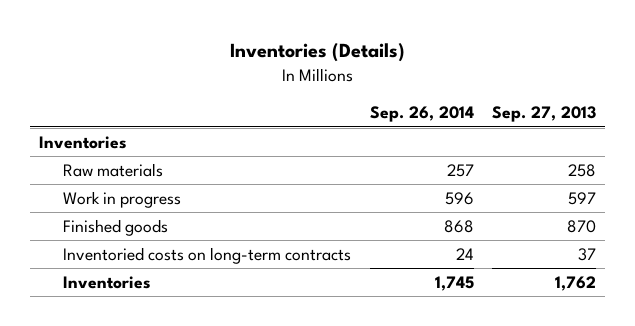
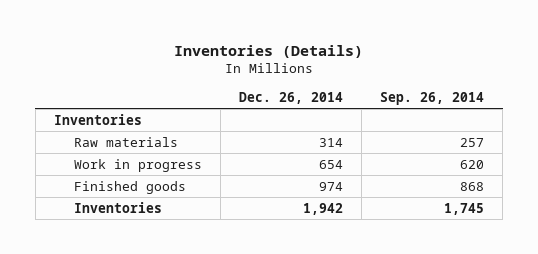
[491,106,596,123] Sep. 27, 2013 -> none
none -> [238,92,343,105] Dec. 26, 2014
[444,191,474,205] 596 -> [460,159,485,169] 620
[63,246,352,264] Inventoried costs on long-term contracts -> none

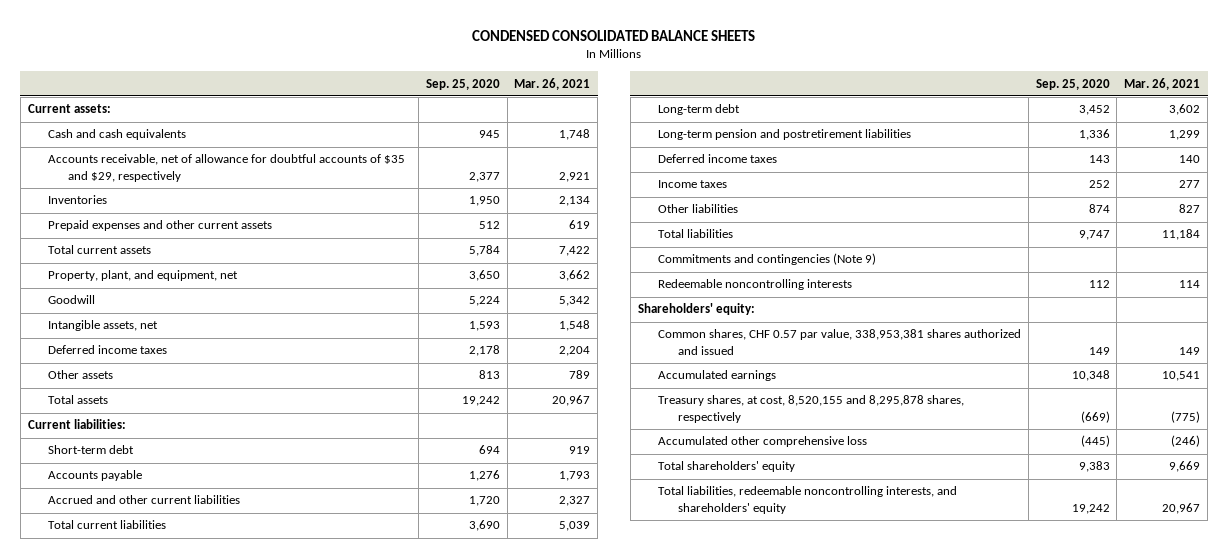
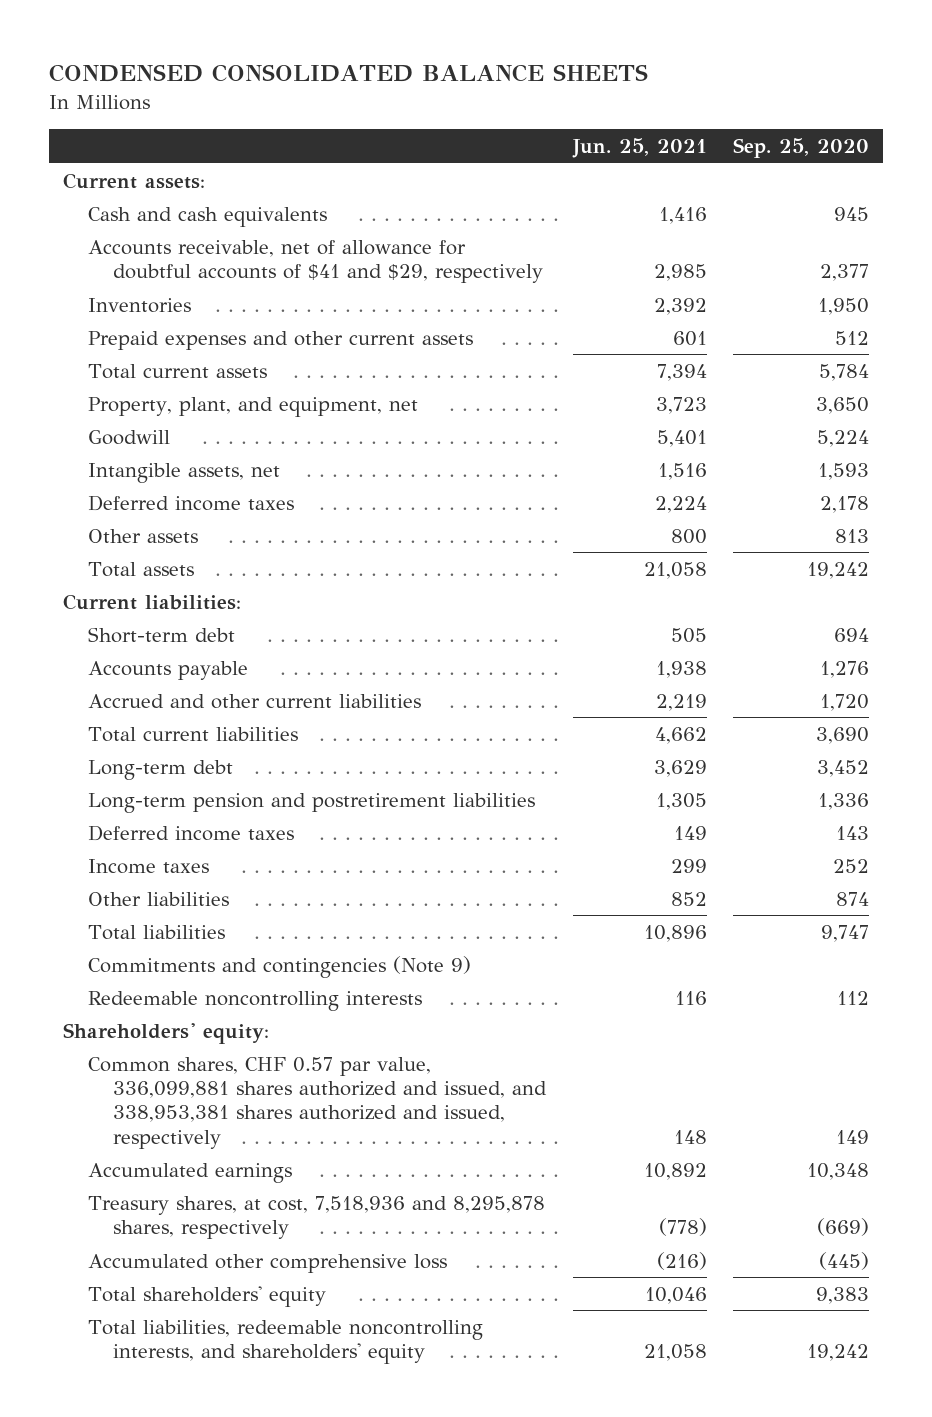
[514,77,591,90] Mar. 26, 2021 -> none
none -> [571,138,707,159] Jun. 25, 2021
[48,154,406,182] Accounts receivable, net of allowance for doubtful accounts of $35 and $29, respectively -> [87,239,544,284] Accounts receivable, net of allowance for doubtful accounts of $41 and $29, respectively
[657,329,1021,355] Common shares, CHF 0.57 par value, 338,953,381 shares authorized and issued -> [87,1056,548,1149] Common shares, CHF 0.57 par value, 336,099,881 shares authorized and issued, and 338,953,381 shares authorized and issued, respectively
[657,395,964,423] Treasury shares, at cost, 8,520,155 and 8,295,878 shares, respectively -> [87,1195,545,1240] Treasury shares, at cost, 7,518,936 and 8,295,878 shares, respectively

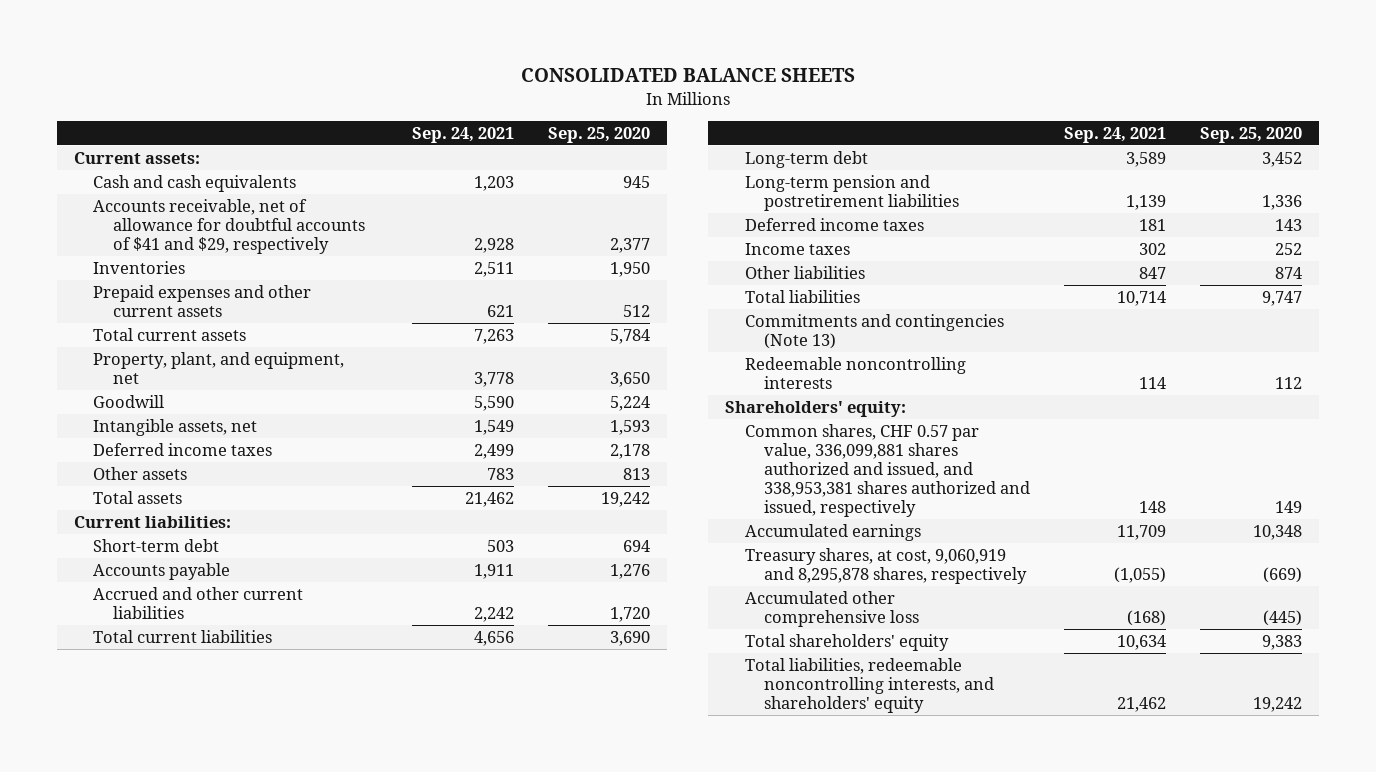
[49,64,649,83] CONDENSED CONSOLIDATED BALANCE SHEETS -> [520,68,855,83] CONSOLIDATED BALANCE SHEETS
[571,138,707,159] Jun. 25, 2021 -> none
none -> [412,127,515,144] Sep. 24, 2021
[87,955,471,978] Commitments and contingencies (Note 9) -> [744,313,1004,349] Commitments and contingencies (Note 13)
[87,1195,545,1240] Treasury shares, at cost, 7,518,936 and 8,295,878 shares, respectively -> [744,547,1028,584] Treasury shares, at cost, 9,060,919 and 8,295,878 shares, respectively

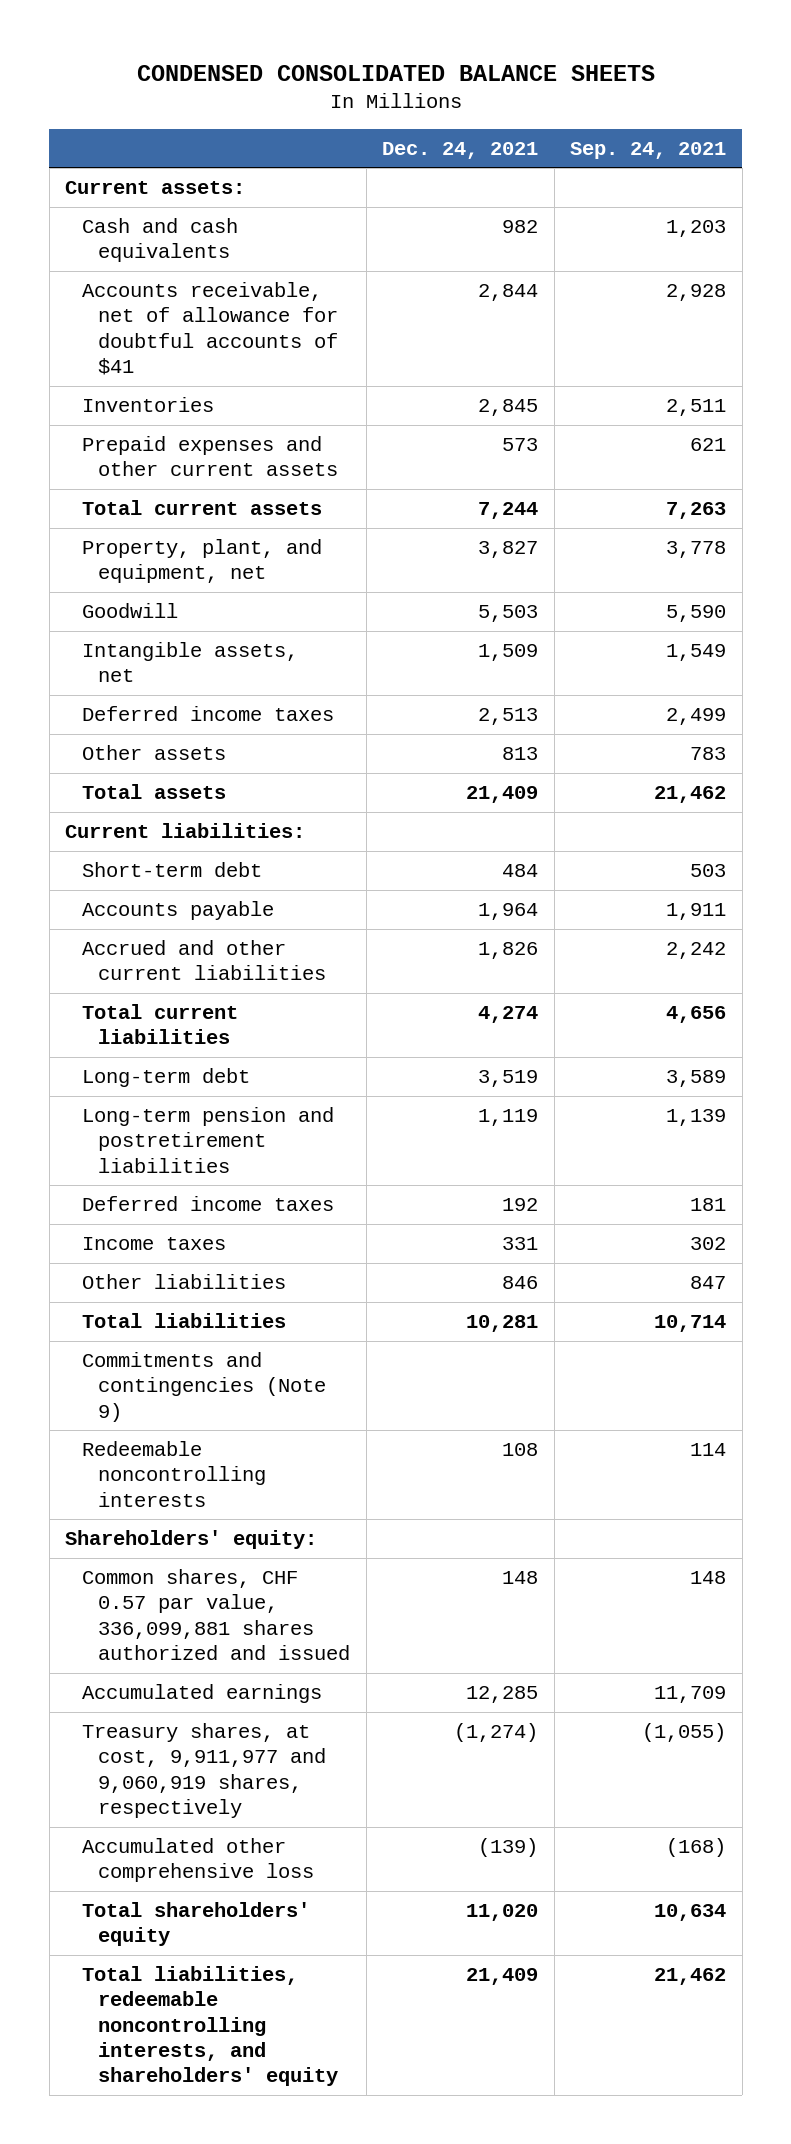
[520,68,855,83] CONSOLIDATED BALANCE SHEETS -> [136,64,655,81] CONDENSED CONSOLIDATED BALANCE SHEETS
[548,127,651,144] Sep. 25, 2020 -> none
none -> [382,141,539,159] Dec. 24, 2021
[93,198,365,254] Accounts receivable, net of allowance for doubtful accounts of $41 and $29, respectively -> [81,282,339,375] Accounts receivable, net of allowance for doubtful accounts of $41
[744,313,1004,349] Commitments and contingencies (Note 13) -> [81,1352,327,1422] Commitments and contingencies (Note 9)
[744,423,1031,517] Common shares, CHF 0.57 par value, 336,099,881 shares authorized and issued, and 338,953,381 shares authorized and issued, respectively -> [81,1569,351,1660] Common shares, CHF 0.57 par value, 336,099,881 shares authorized and issued
[744,547,1028,584] Treasury shares, at cost, 9,060,919 and 8,295,878 shares, respectively -> [81,1723,327,1818] Treasury shares, at cost, 9,911,977 and 9,060,919 shares, respectively

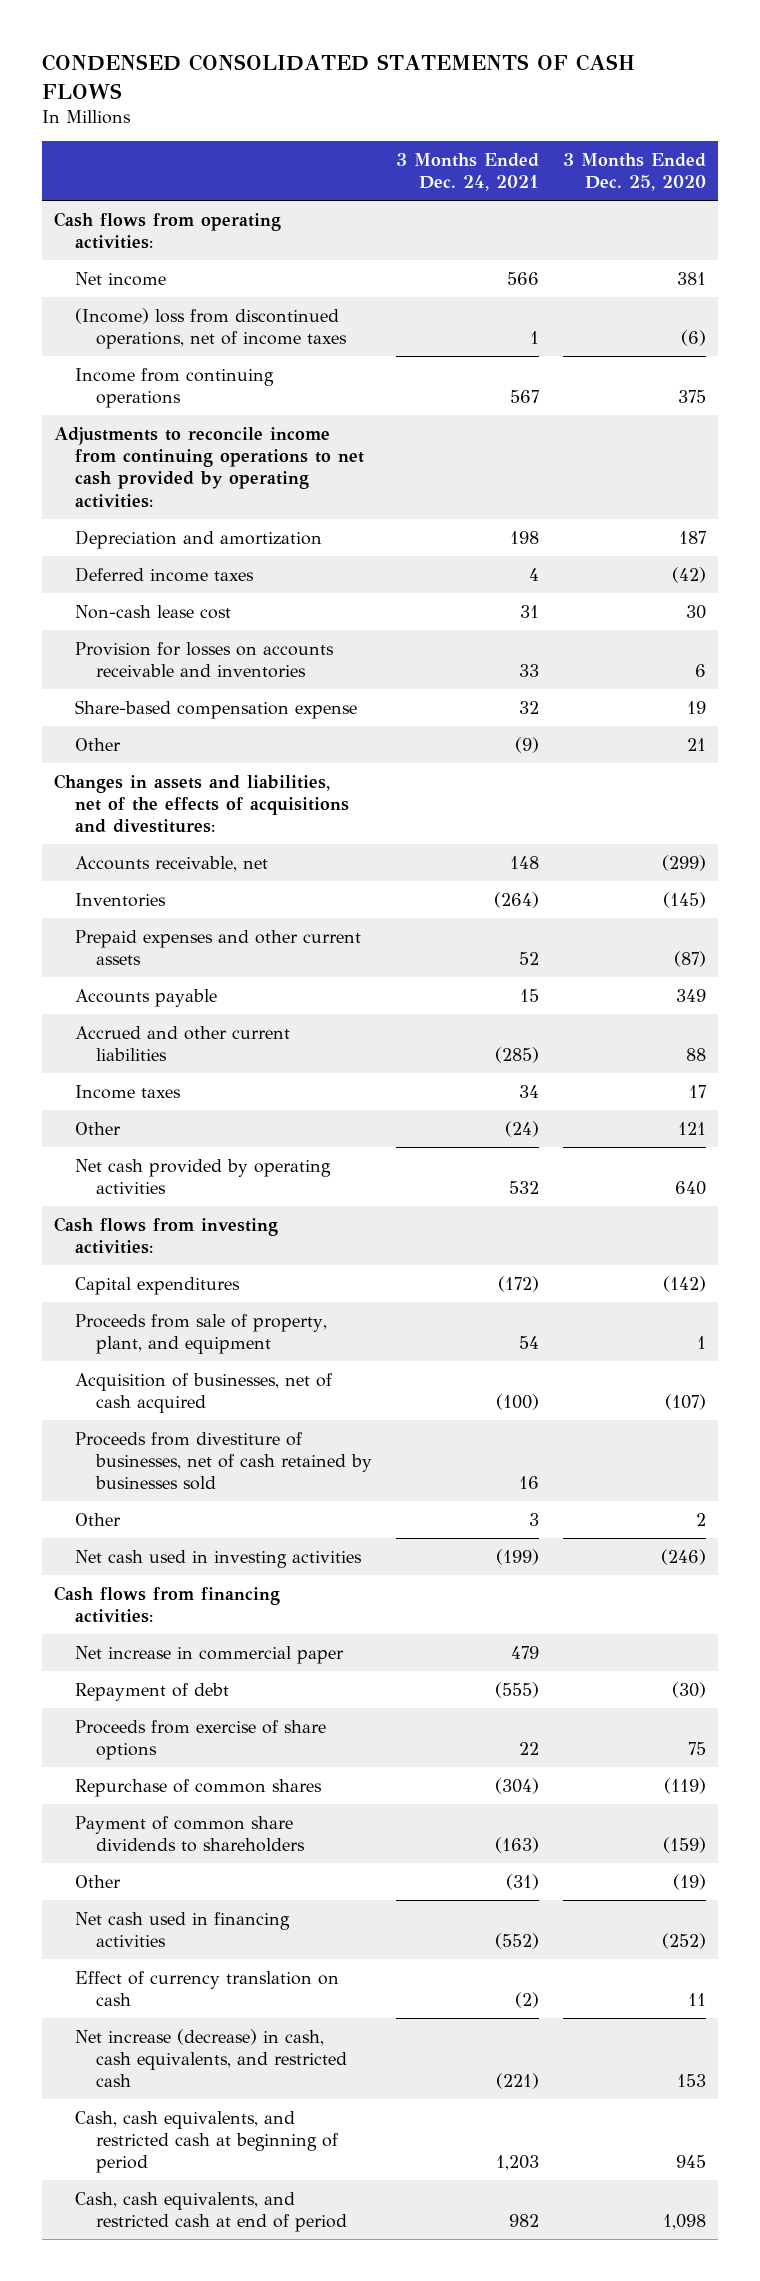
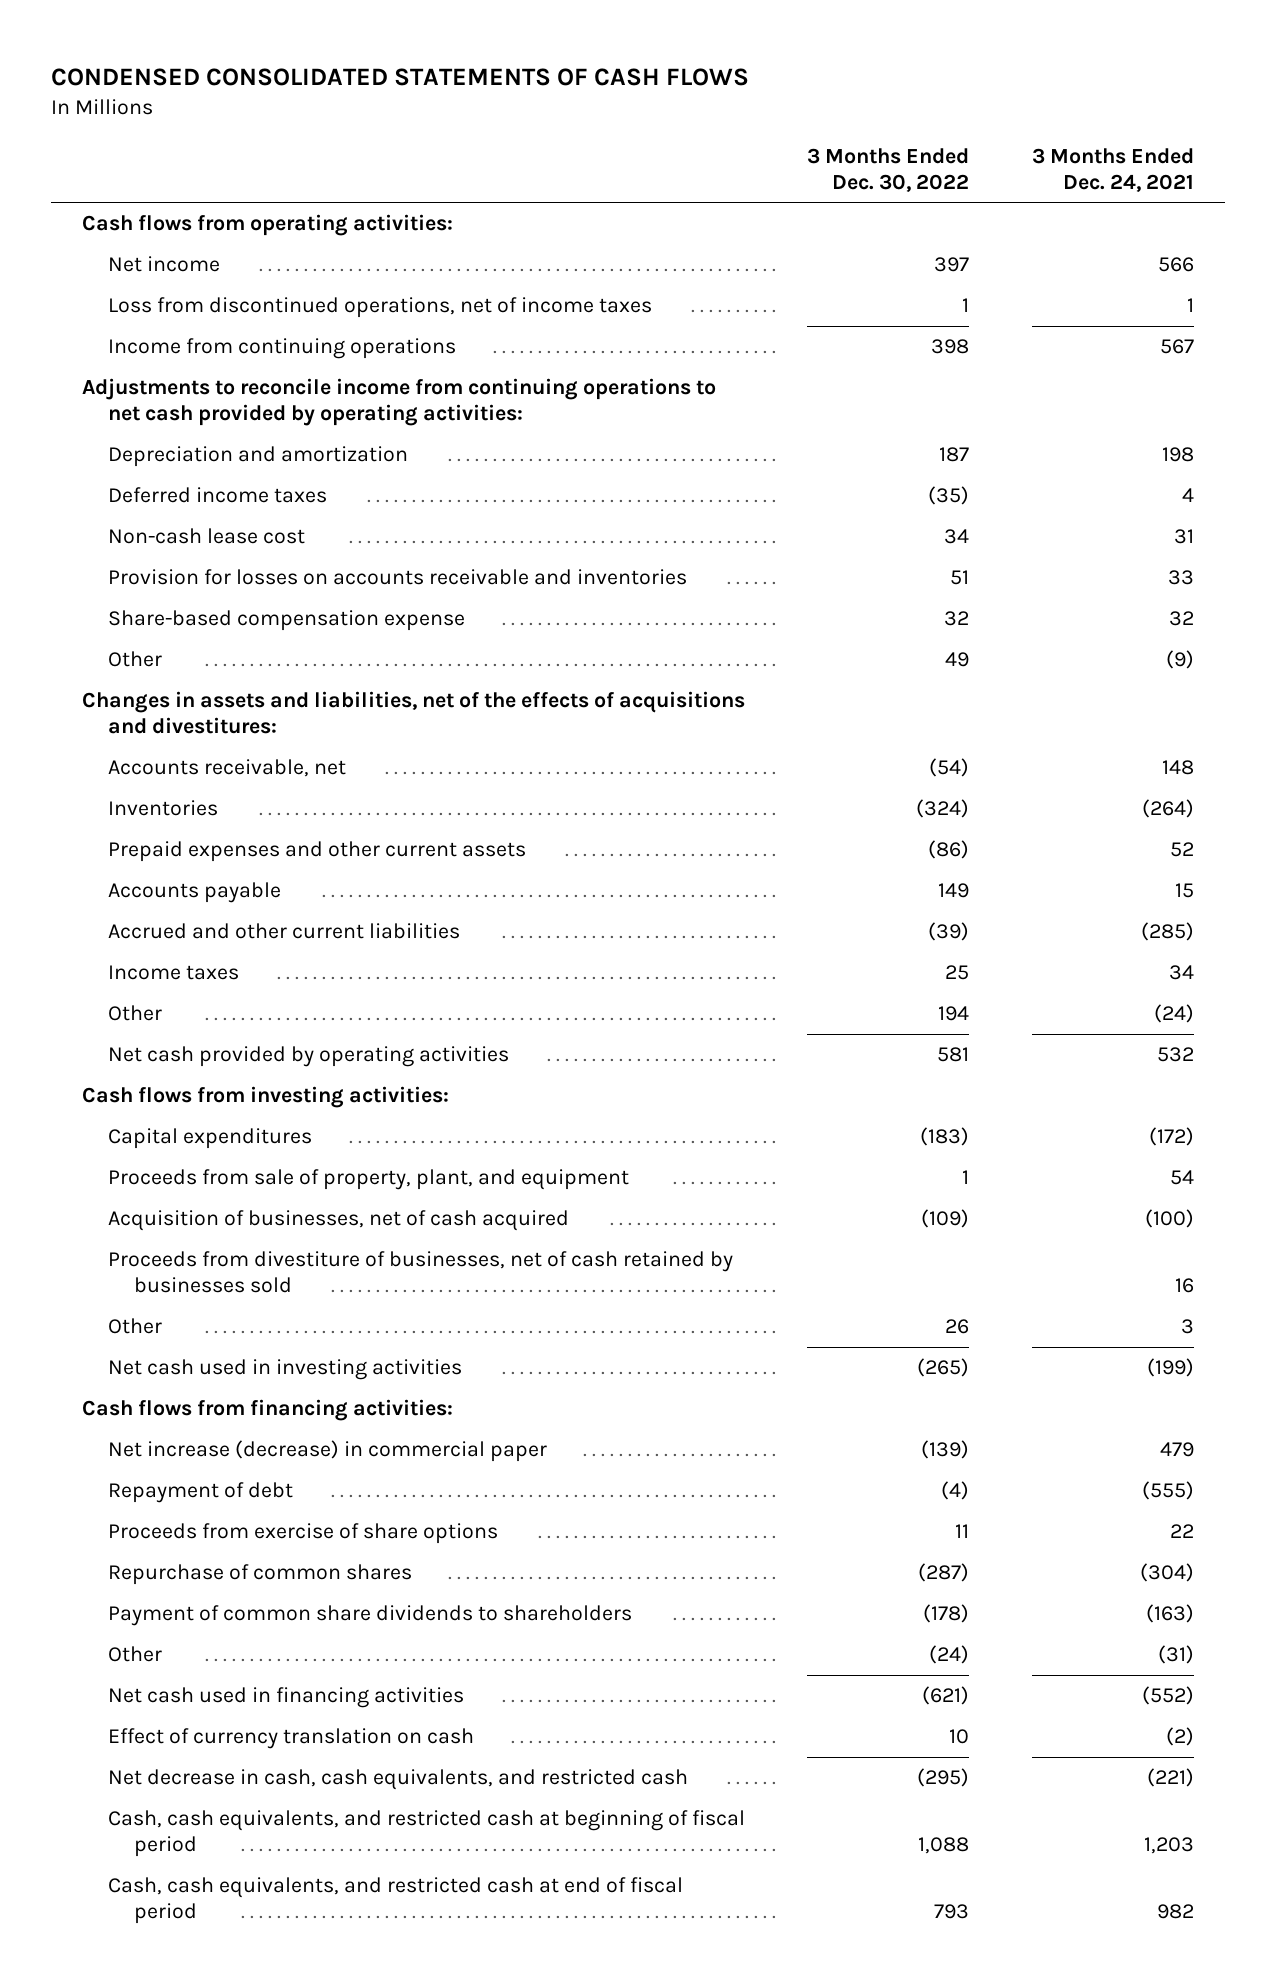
[562,152,706,192] 3 Months Ended Dec. 25, 2020 -> none
none -> [807,147,970,193] 3 Months Ended Dec. 30, 2022
[75,307,347,349] (Income) loss from discontinued operations, net of income taxes -> [108,297,653,319] Loss from discontinued operations, net of income taxes
[75,1645,345,1664] Net increase in commercial paper -> [108,1440,548,1463] Net increase (decrease) in commercial paper
[75,2028,347,2088] Net increase (decrease) in cash, cash equivalents, and restricted cash -> [108,1769,689,1791] Net decrease in cash, cash equivalents, and restricted cash
[75,2110,339,2174] Cash, cash equivalents, and restricted cash at beginning of period -> [108,1810,746,1858] Cash, cash equivalents, and restricted cash at beginning of fiscal period
[75,2191,347,2232] Cash, cash equivalents, and restricted cash at end of period -> [108,1877,684,1925] Cash, cash equivalents, and restricted cash at end of fiscal period

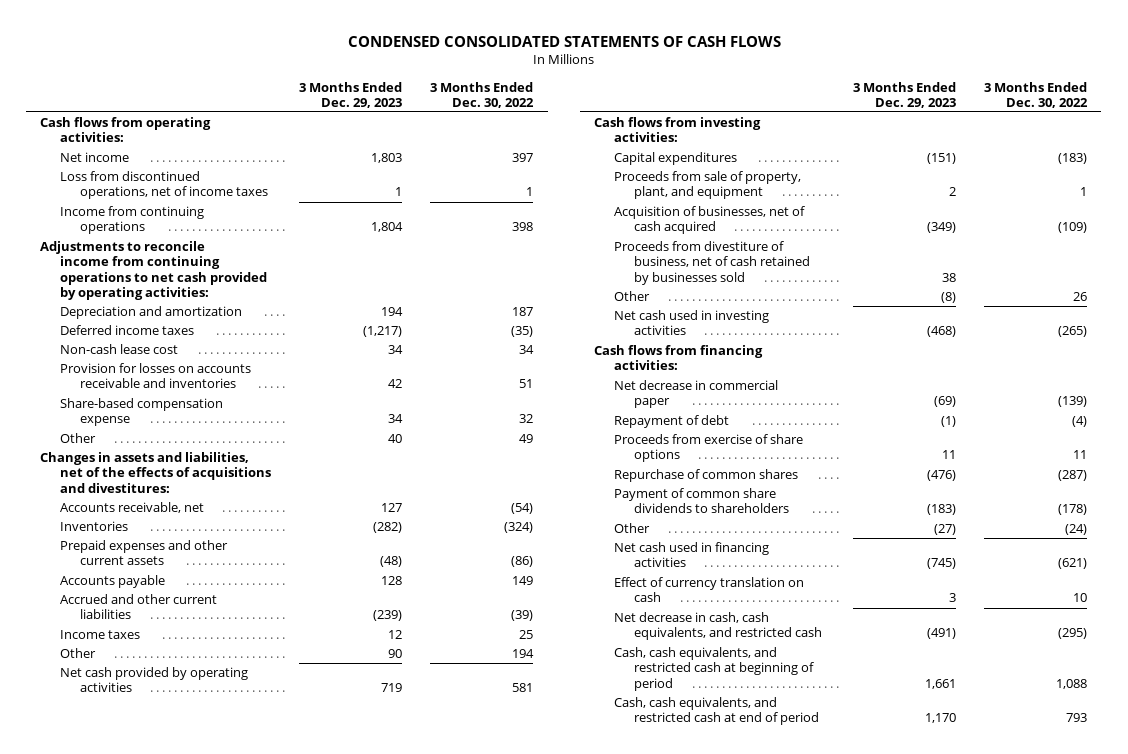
[1031,147,1194,193] 3 Months Ended Dec. 24, 2021 -> none
none -> [299,81,403,108] 3 Months Ended Dec. 29, 2023
[108,1251,734,1294] Proceeds from divestiture of businesses, net of cash retained by businesses sold -> [614,241,811,285] Proceeds from divestiture of business, net of cash retained by businesses sold
[108,1440,548,1463] Net increase (decrease) in commercial paper -> [614,380,779,409] Net decrease in commercial paper
[108,1810,746,1858] Cash, cash equivalents, and restricted cash at beginning of fiscal period -> [614,647,815,691] Cash, cash equivalents, and restricted cash at beginning of period
[108,1877,684,1925] Cash, cash equivalents, and restricted cash at end of fiscal period -> [614,697,820,726] Cash, cash equivalents, and restricted cash at end of period

